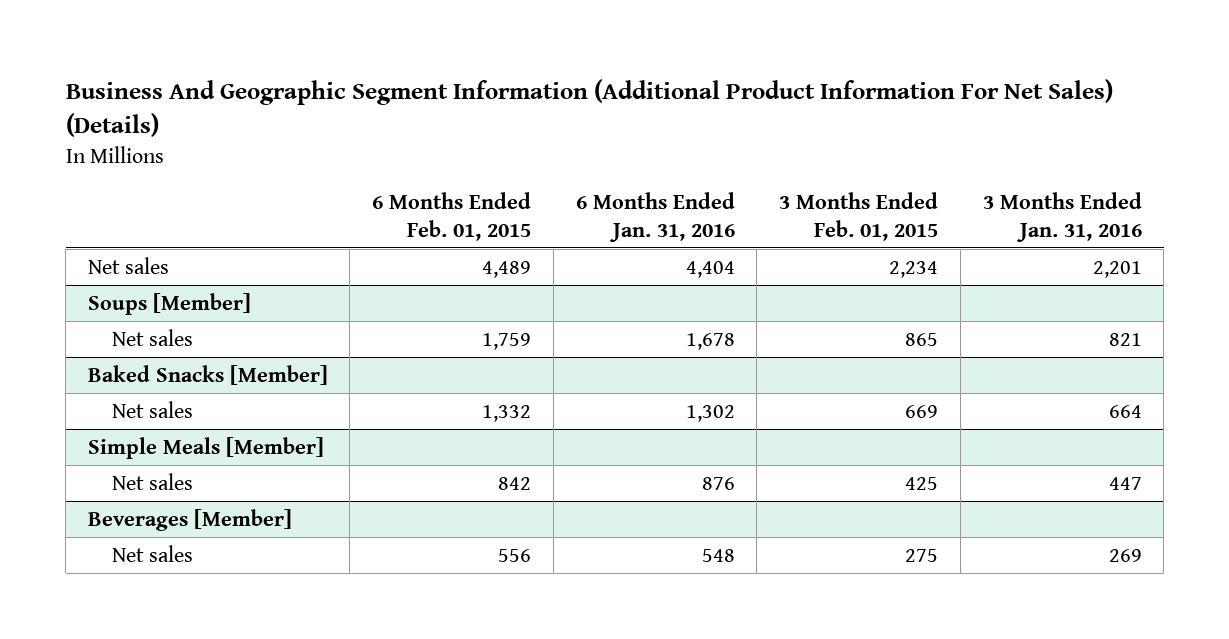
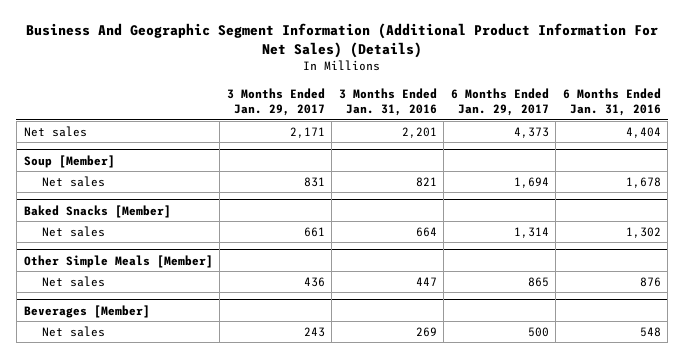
[372,192,532,241] 6 Months Ended Feb. 01, 2015 -> none
[779,192,939,241] 3 Months Ended Feb. 01, 2015 -> none
none -> [226,87,325,117] 3 Months Ended Jan. 29, 2017
none -> [450,87,549,117] 6 Months Ended Jan. 29, 2017
[87,292,251,315] Soups [Member] -> [23,154,115,168] Soup [Member]
[87,436,324,459] Simple Meals [Member] -> [23,254,213,268] Other Simple Meals [Member]

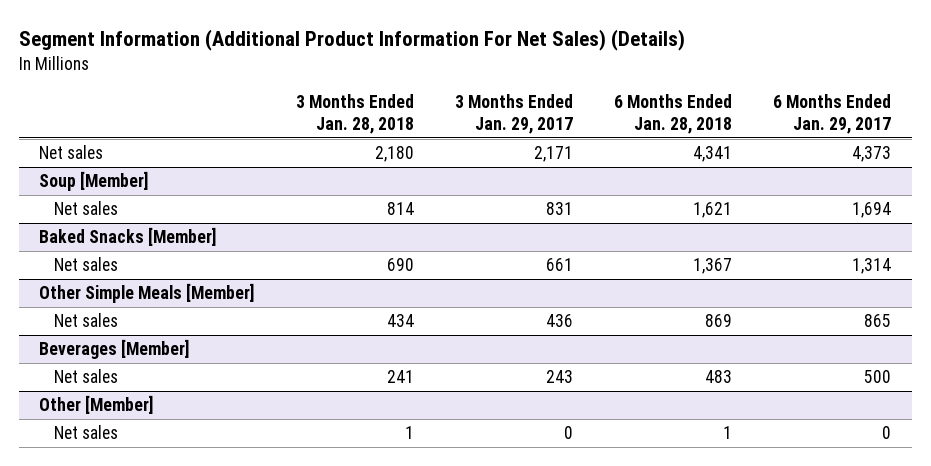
[26,23,659,59] Business And Geographic Segment Information (Additional Product Information For Net Sales) (Details) -> [18,29,685,52] Segment Information (Additional Product Information For Net Sales) (Details)
[338,87,437,117] 3 Months Ended Jan. 31, 2016 -> none
[562,87,661,117] 6 Months Ended Jan. 31, 2016 -> none
none -> [295,94,414,135] 3 Months Ended Jan. 28, 2018
none -> [614,94,733,135] 6 Months Ended Jan. 28, 2018
none -> [39,395,154,415] Other [Member]
none -> [54,425,119,440] Net sales

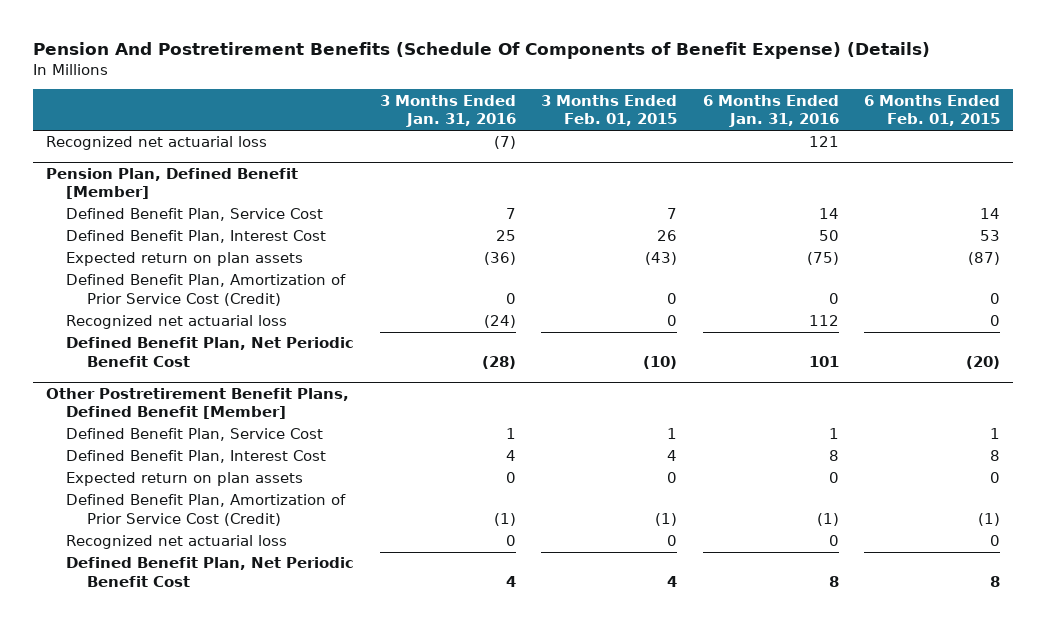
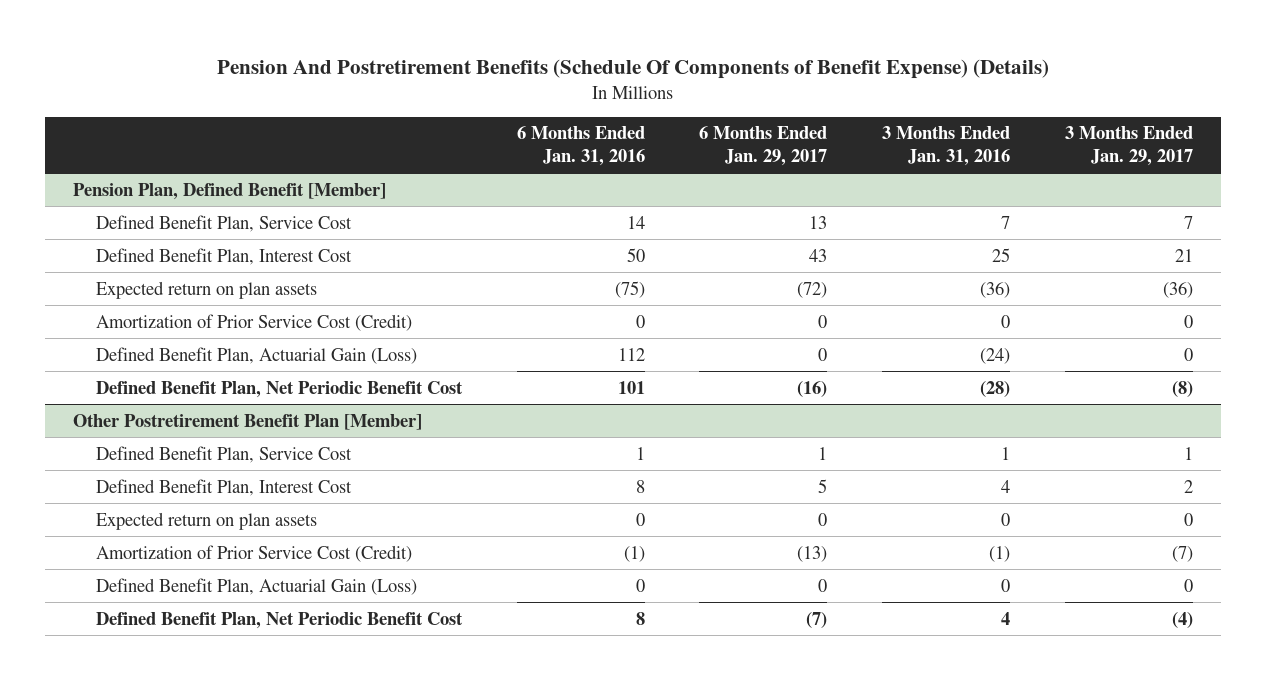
[541,94,678,127] 3 Months Ended Feb. 01, 2015 -> none
[864,94,1001,127] 6 Months Ended Feb. 01, 2015 -> none
none -> [699,126,828,166] 6 Months Ended Jan. 29, 2017
none -> [1065,126,1194,166] 3 Months Ended Jan. 29, 2017
[45,136,267,151] Recognized net actuarial loss -> none
[66,274,347,306] Defined Benefit Plan, Amortization of Prior Service Cost (Credit) -> [95,313,412,331] Amortization of Prior Service Cost (Credit)
[66,315,288,330] Recognized net actuarial loss -> [95,346,417,364] Defined Benefit Plan, Actuarial Gain (Loss)
[45,387,349,420] Other Postretirement Benefit Plans, Defined Benefit [Member] -> [72,413,422,430] Other Postretirement Benefit Plan [Member]
[66,494,347,526] Defined Benefit Plan, Amortization of Prior Service Cost (Credit) -> [95,544,412,562] Amortization of Prior Service Cost (Credit)
[66,535,288,550] Recognized net actuarial loss -> [95,577,417,595] Defined Benefit Plan, Actuarial Gain (Loss)

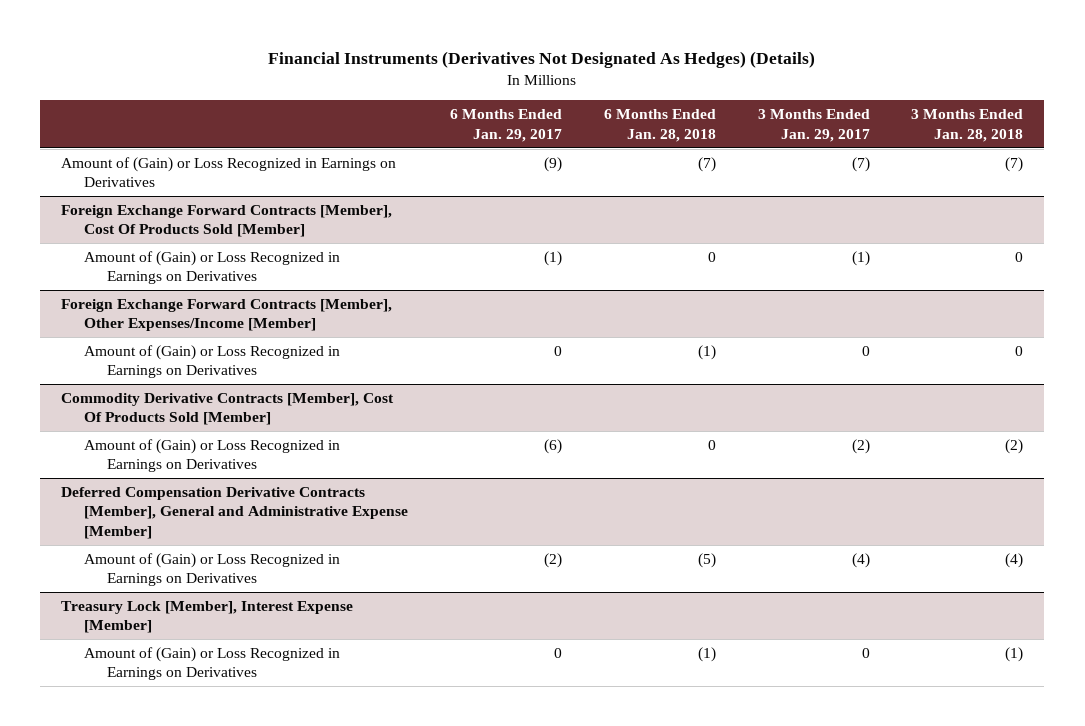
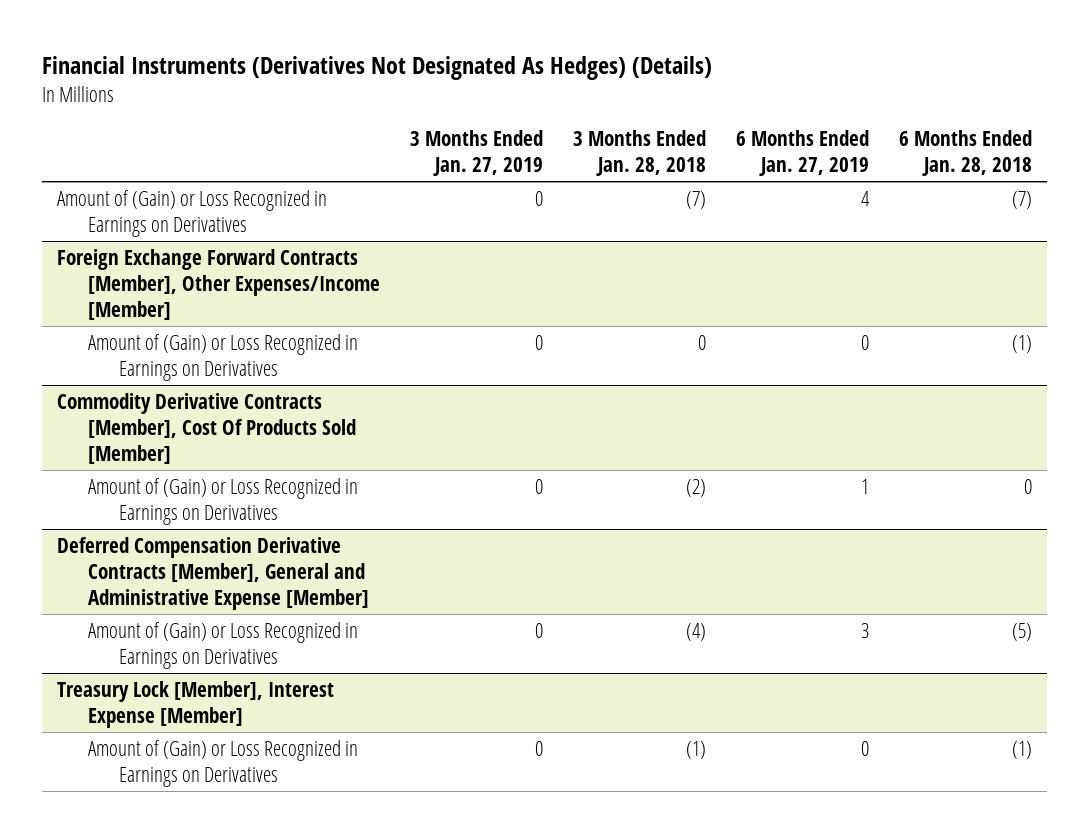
[449,109,562,142] 6 Months Ended Jan. 29, 2017 -> none
[757,109,870,142] 3 Months Ended Jan. 29, 2017 -> none
none -> [409,130,543,177] 3 Months Ended Jan. 27, 2019
none -> [735,130,869,177] 6 Months Ended Jan. 27, 2019
[61,204,393,238] Foreign Exchange Forward Contracts [Member], Cost Of Products Sold [Member] -> none
[84,250,341,285] Amount of (Gain) or Loss Recognized in Earnings on Derivatives -> none

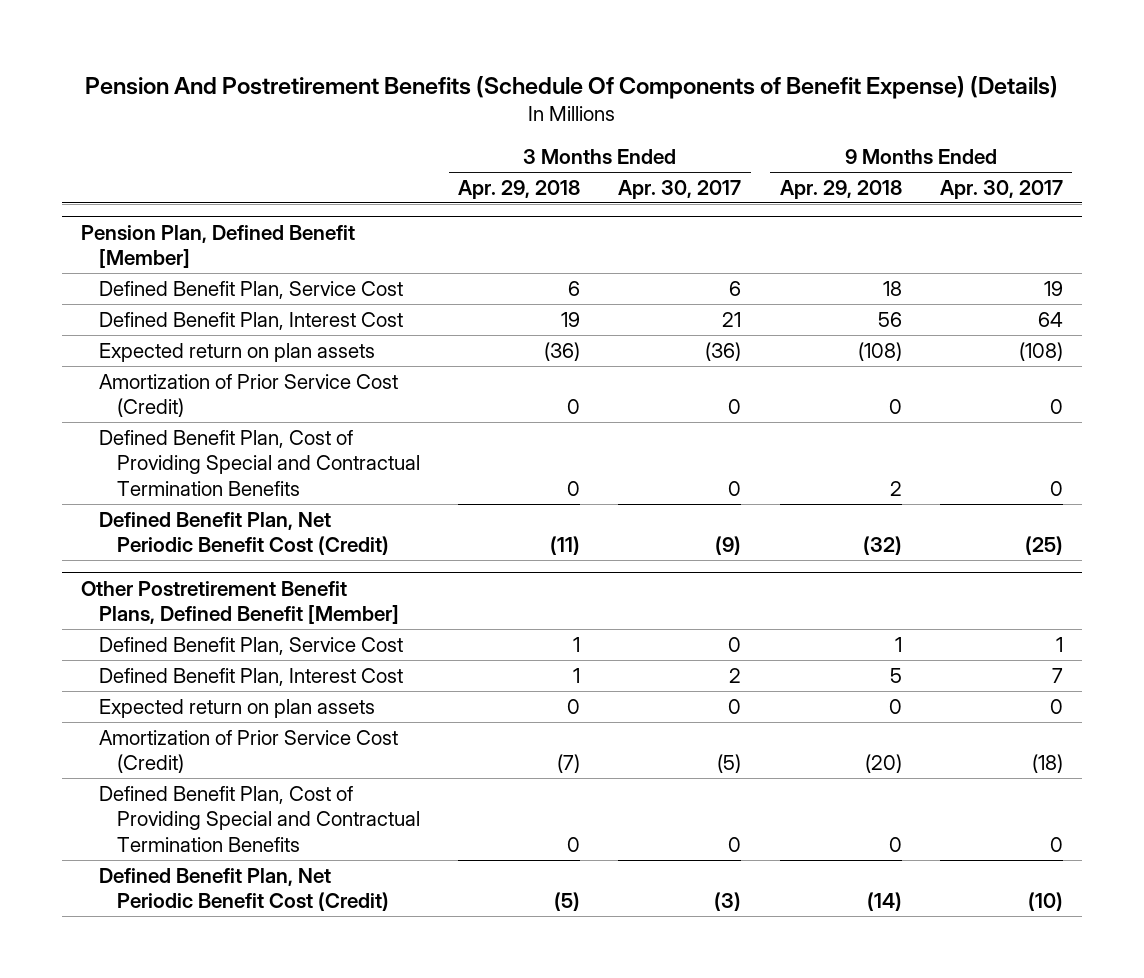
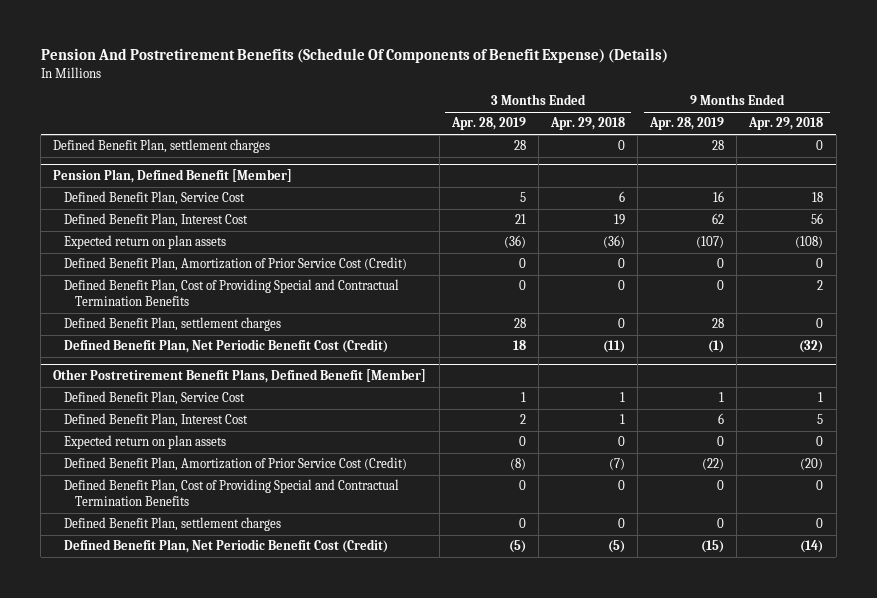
[618,179,742,199] Apr. 30, 2017 -> none
[939,179,1063,199] Apr. 30, 2017 -> none
none -> [450,117,526,131] Apr. 28, 2019
none -> [649,117,725,131] Apr. 28, 2019
none -> [53,139,271,154] Defined Benefit Plan, settlement charges
[99,373,399,418] Amortization of Prior Service Cost (Credit) -> [64,257,408,272] Defined Benefit Plan, Amortization of Prior Service Cost (Credit)
none -> [64,317,282,332] Defined Benefit Plan, settlement charges
[99,729,399,774] Amortization of Prior Service Cost (Credit) -> [64,457,408,472] Defined Benefit Plan, Amortization of Prior Service Cost (Credit)
none -> [64,517,282,532] Defined Benefit Plan, settlement charges

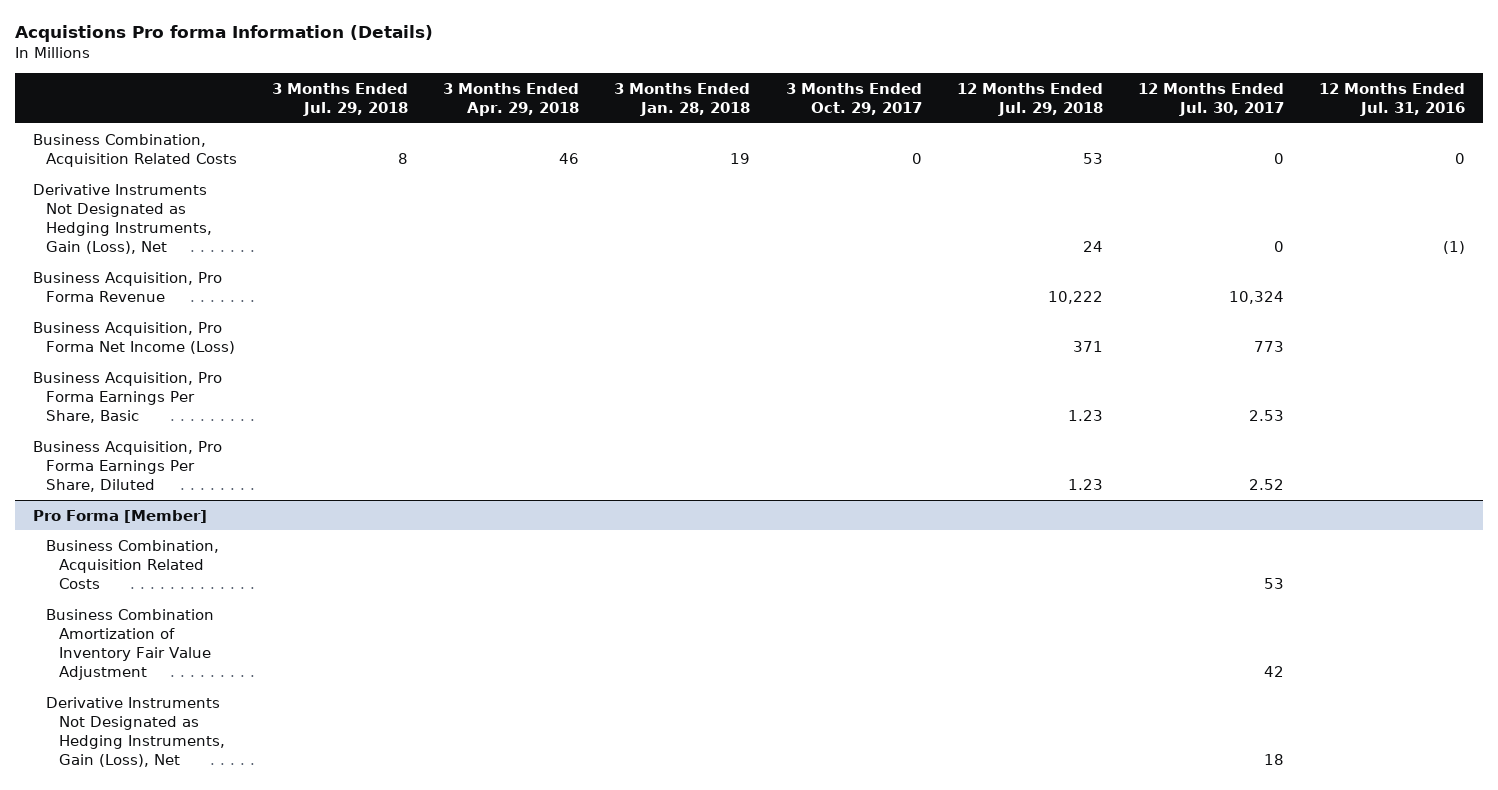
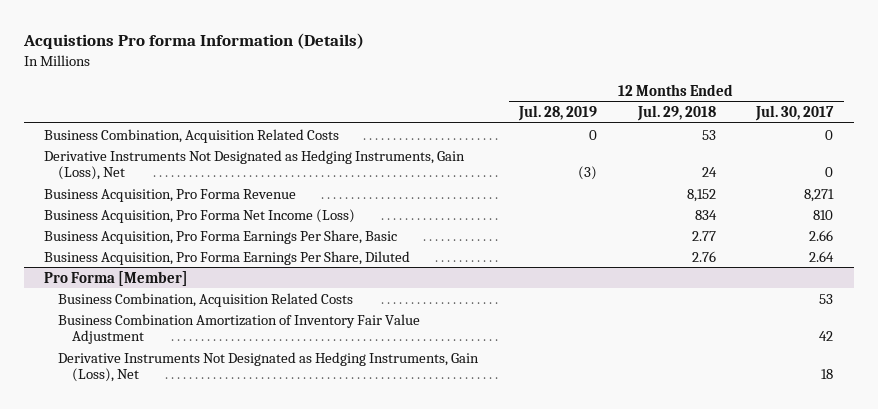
[272,82,409,116] 3 Months Ended Jul. 29, 2018 -> none
[443,82,580,116] 3 Months Ended Apr. 29, 2018 -> none
[614,82,751,116] 3 Months Ended Jan. 28, 2018 -> none
[785,82,922,115] 3 Months Ended Oct. 29, 2017 -> none
[1319,82,1466,116] 12 Months Ended Jul. 31, 2016 -> none
none -> [517,104,597,121] Jul. 28, 2019
[1047,290,1103,304] 10,222 -> [686,188,716,202] 8,152
[1228,290,1284,304] 10,324 -> [804,188,835,202] 8,271
[1072,340,1103,352] 371 -> [694,209,717,220] 834
[1253,340,1284,352] 773 -> [813,209,834,220] 810
[1067,409,1103,421] 1.23 -> [691,230,716,241] 2.77
[1248,409,1284,421] 2.53 -> [809,229,834,241] 2.66
[1067,478,1103,490] 1.23 -> [691,250,716,262] 2.76
[1248,478,1284,490] 2.52 -> [809,250,835,262] 2.64

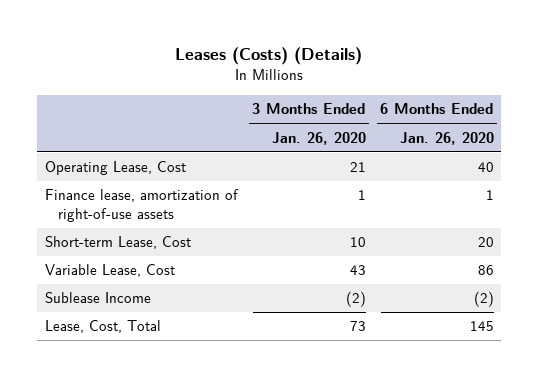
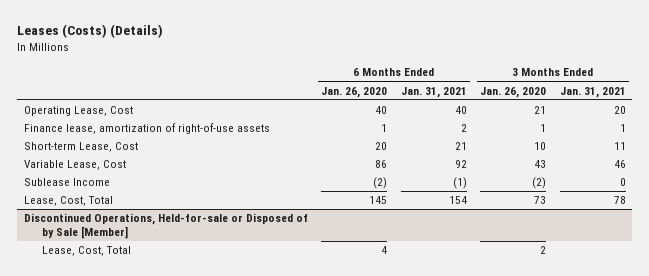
none -> [400,86,467,98] Jan. 31, 2021
none -> [559,86,626,98] Jan. 31, 2021
none -> [23,213,308,240] Discontinued Operations, Held-for-sale or Disposed of by Sale [Member]
none -> [42,246,132,257] Lease, Cost, Total

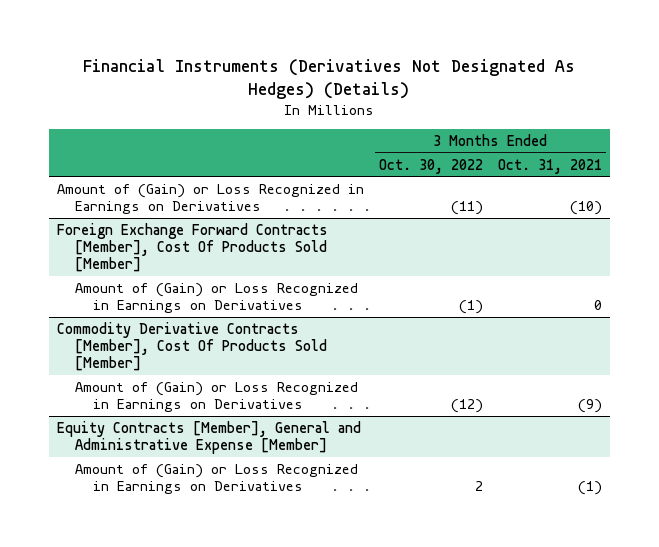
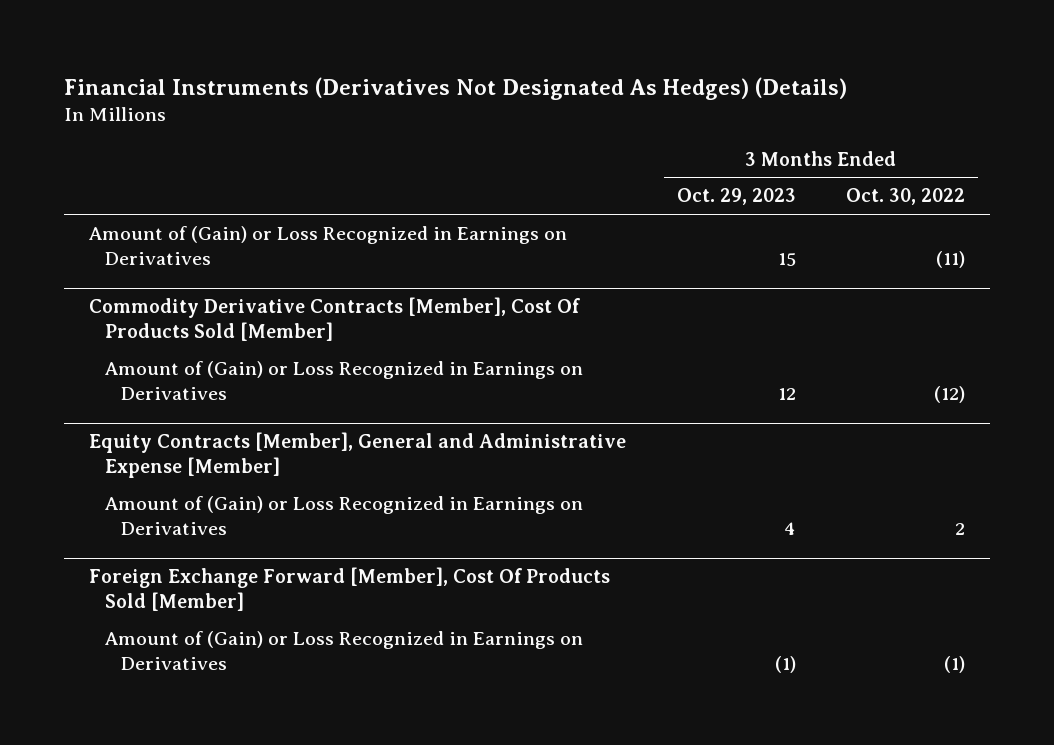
[498,158,603,174] Oct. 31, 2021 -> none
none -> [676,188,796,206] Oct. 29, 2023
[56,222,328,273] Foreign Exchange Forward Contracts [Member], Cost Of Products Sold [Member] -> none
[74,282,358,313] Amount of (Gain) or Loss Recognized in Earnings on Derivatives -> none
none -> [89,567,611,612] Foreign Exchange Forward [Member], Cost Of Products Sold [Member]
none -> [105,631,584,670] Amount of (Gain) or Loss Recognized in Earnings on Derivatives

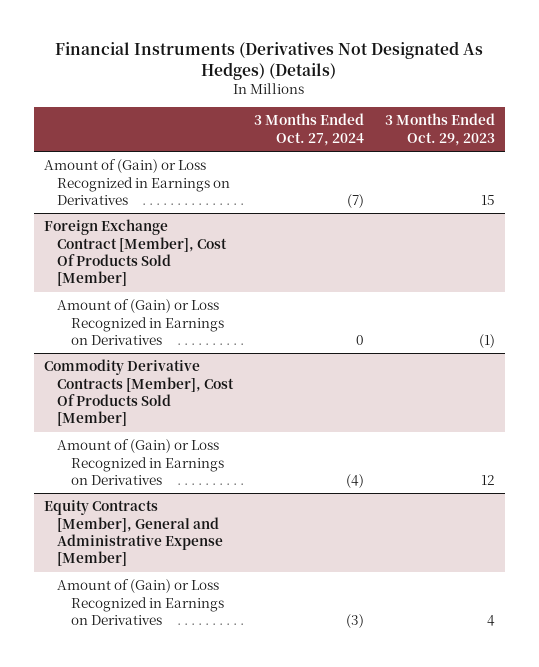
[846,188,966,206] Oct. 30, 2022 -> none
none -> [253,113,364,146] 3 Months Ended Oct. 27, 2024
none -> [44,219,228,287] Foreign Exchange Contract [Member], Cost Of Products Sold [Member]
none -> [57,299,224,345] Amount of (Gain) or Loss Recognized in Earnings on Derivatives
[89,567,611,612] Foreign Exchange Forward [Member], Cost Of Products Sold [Member] -> none
[105,631,584,670] Amount of (Gain) or Loss Recognized in Earnings on Derivatives -> none

